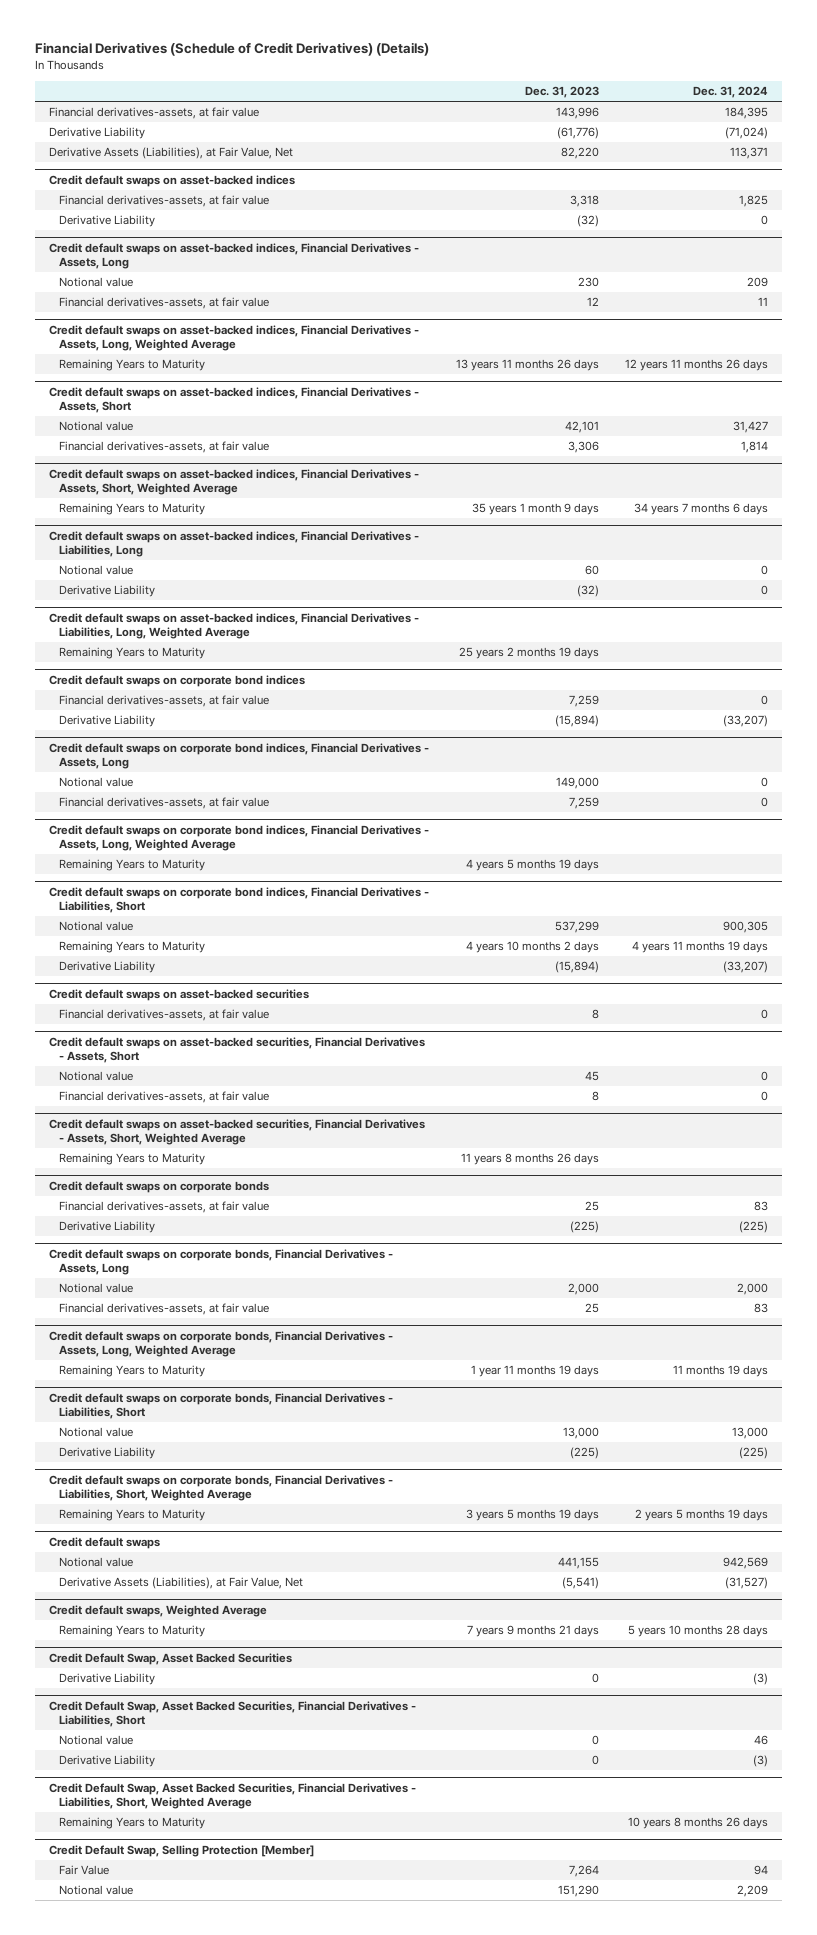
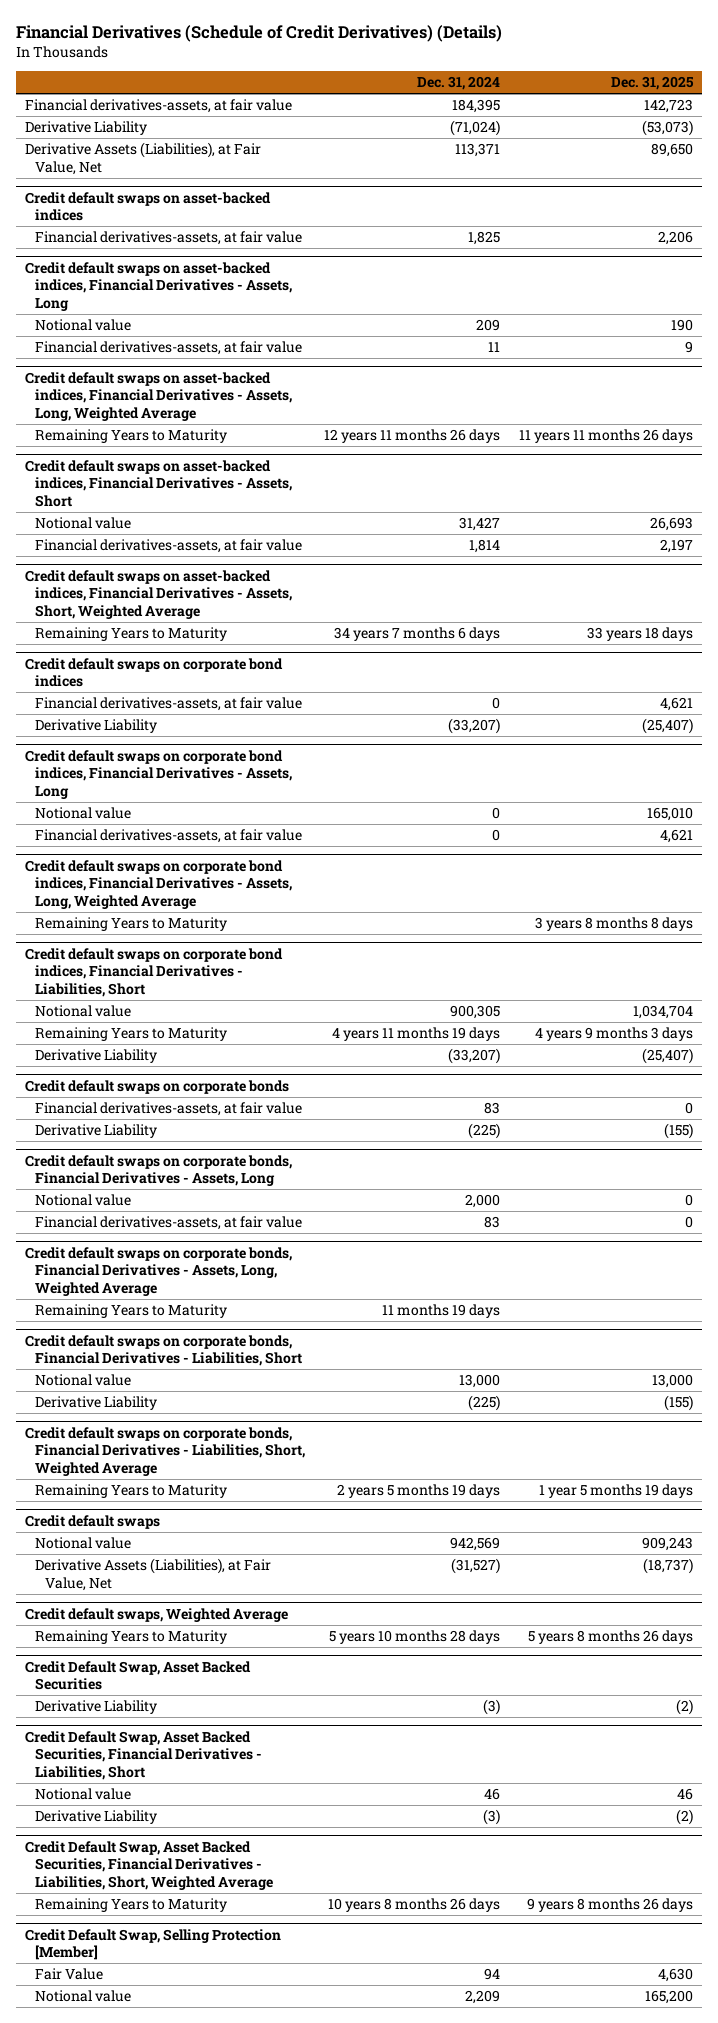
[524,85,599,98] Dec. 31, 2023 -> none
none -> [610,76,694,91] Dec. 31, 2025
[58,215,155,228] Derivative Liability -> none
[48,530,419,558] Credit default swaps on asset-backed indices, Financial Derivatives - Liabilities, Long -> none
[58,565,133,576] Notional value -> none
[58,585,155,598] Derivative Liability -> none
[48,612,419,640] Credit default swaps on asset-backed indices, Financial Derivatives - Liabilities, Long, Weighted Average -> none
[58,647,205,660] Remaining Years to Maturity -> none
[48,988,309,1001] Credit default swaps on asset-backed securities -> none
[58,1009,269,1022] Financial derivatives-assets, at fair value -> none
[48,1036,425,1064] Credit default swaps on asset-backed securities, Financial Derivatives - Assets, Short -> none
[58,1071,133,1082] Notional value -> none
[58,1091,269,1104] Financial derivatives-assets, at fair value -> none
[48,1118,425,1146] Credit default swaps on asset-backed securities, Financial Derivatives - Assets, Short, Weighted Average -> none
[58,1153,205,1166] Remaining Years to Maturity -> none

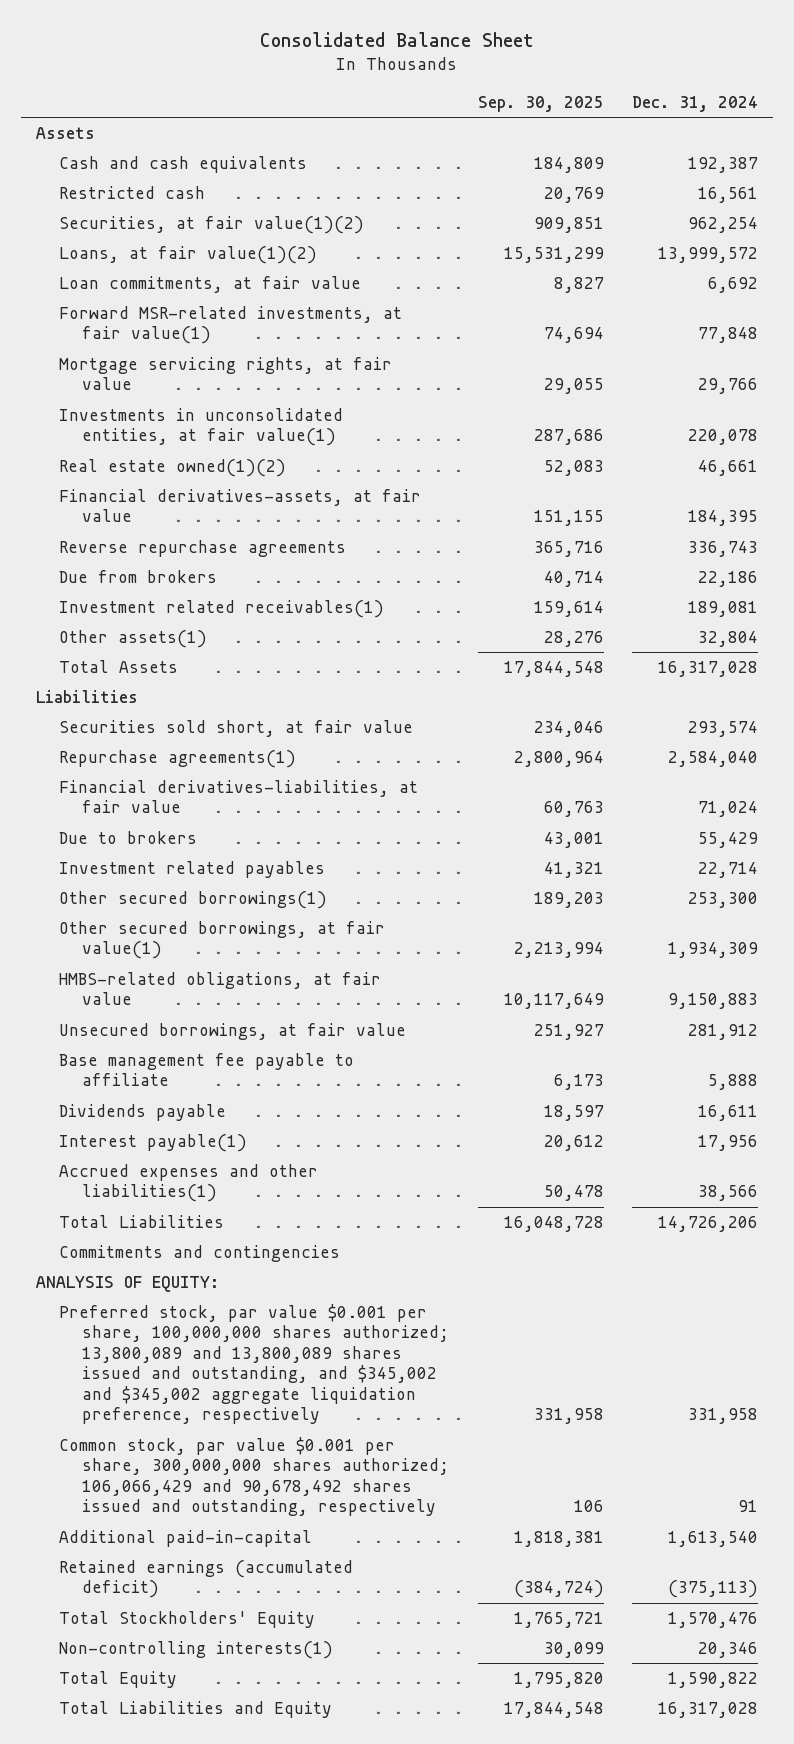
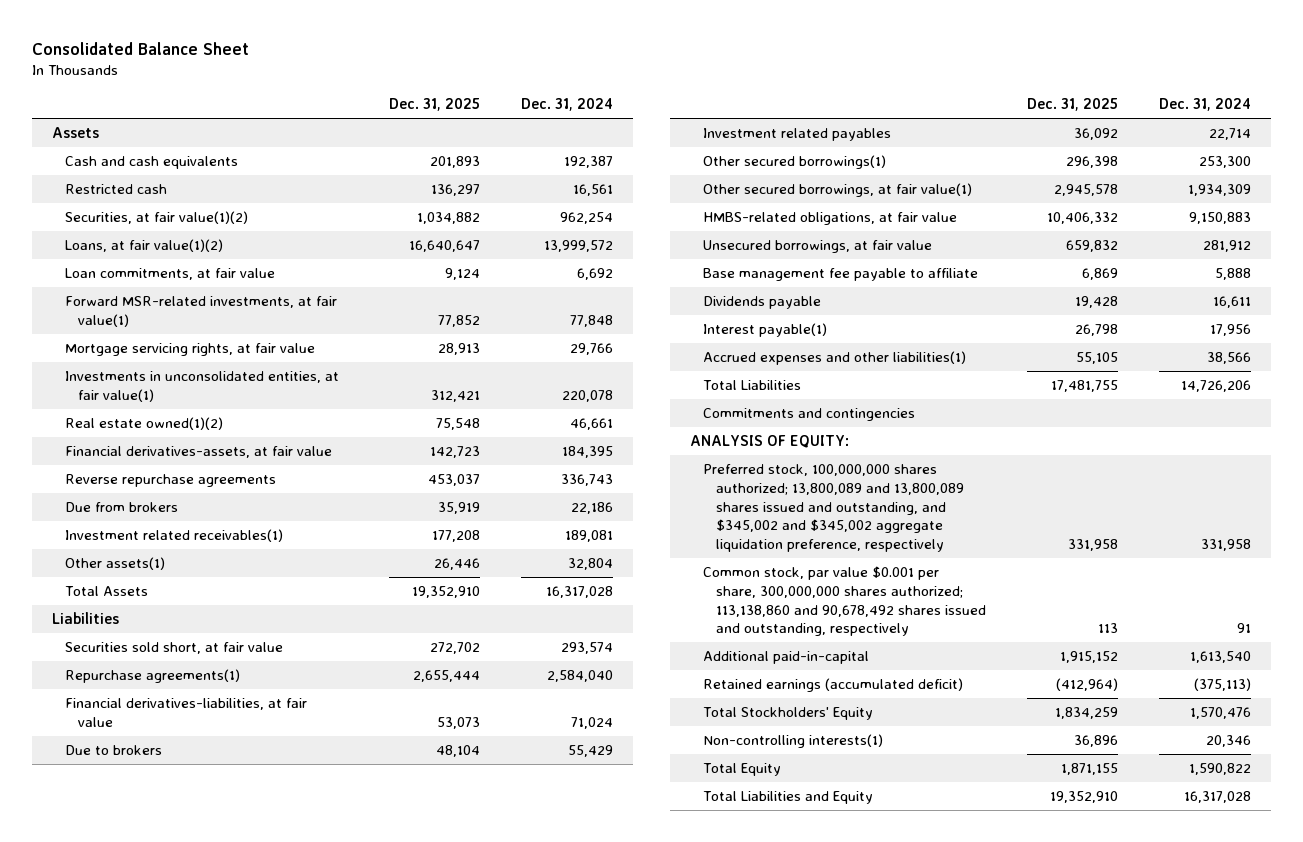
[477,95,604,112] Sep. 30, 2025 -> none
none -> [388,97,480,111] Dec. 31, 2025
[58,1303,449,1425] Preferred stock, par value $0.001 per share, 100,000,000 shares authorized; 13,800,089 and 13,800,089 shares issued and outstanding, and $345,002 and $345,002 aggregate liquidation preference, respectively -> [703,464,965,552] Preferred stock, 100,000,000 shares authorized; 13,800,089 and 13,800,089 shares issued and outstanding, and $345,002 and $345,002 aggregate liquidation preference, respectively
[58,1436,449,1517] Common stock, par value $0.001 per share, 300,000,000 shares authorized; 106,066,429 and 90,678,492 shares issued and outstanding, respectively -> [703,566,987,637] Common stock, par value $0.001 per share, 300,000,000 shares authorized; 113,138,860 and 90,678,492 shares issued and outstanding, respectively

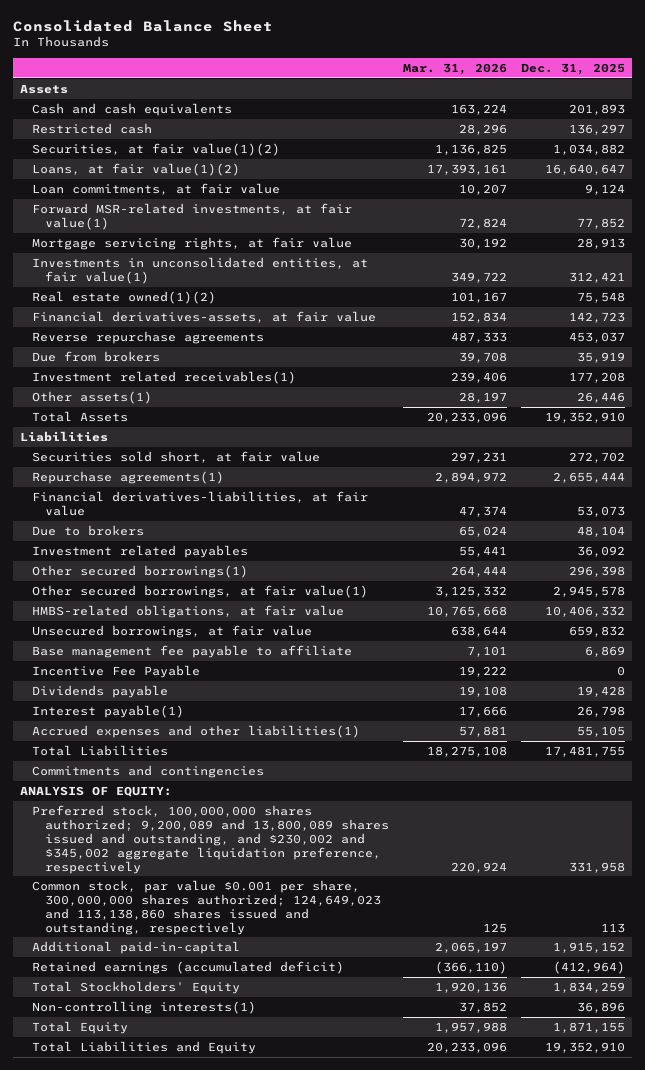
[520,97,613,111] Dec. 31, 2024 -> none
none -> [402,62,507,75] Mar. 31, 2026
none -> [32,664,201,678] Incentive Fee Payable
[703,464,965,552] Preferred stock, 100,000,000 shares authorized; 13,800,089 and 13,800,089 shares issued and outstanding, and $345,002 and $345,002 aggregate liquidation preference, respectively -> [32,804,389,874] Preferred stock, 100,000,000 shares authorized; 9,200,089 and 13,800,089 shares issued and outstanding, and $230,002 and $345,002 aggregate liquidation preference, respectively
[703,566,987,637] Common stock, par value $0.001 per share, 300,000,000 shares authorized; 113,138,860 and 90,678,492 shares issued and outstanding, respectively -> [32,879,381,935] Common stock, par value $0.001 per share, 300,000,000 shares authorized; 124,649,023 and 113,138,860 shares issued and outstanding, respectively

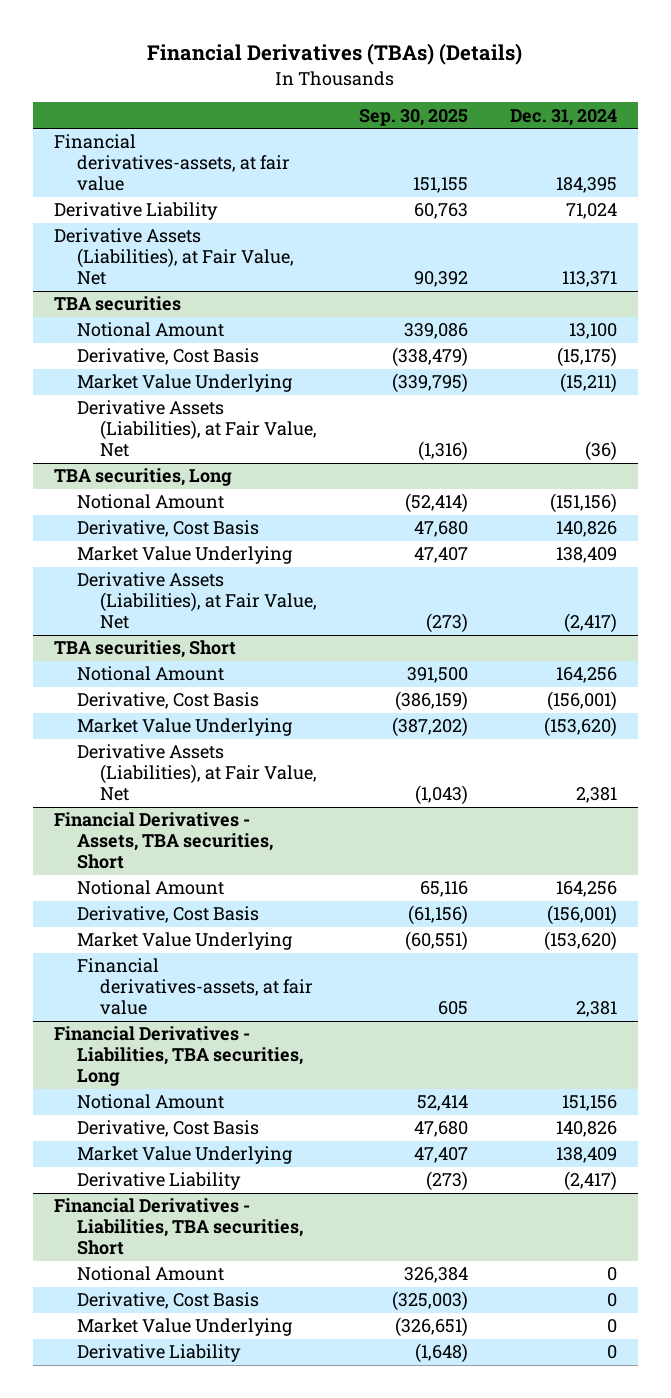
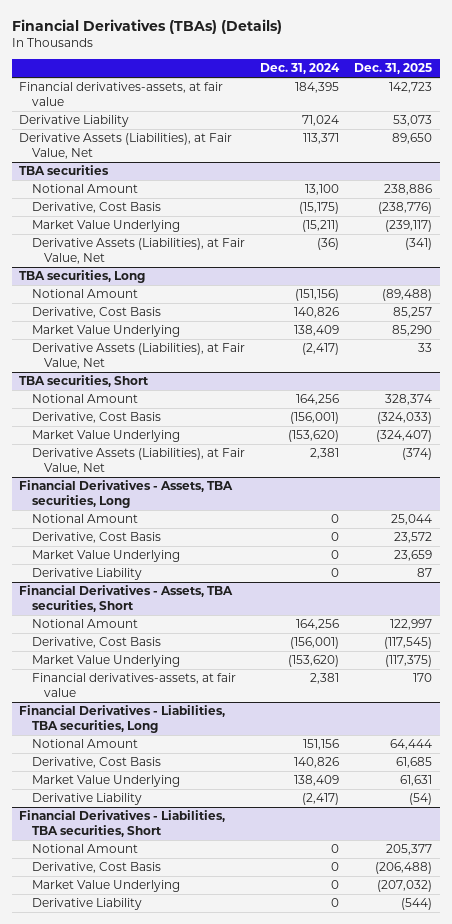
[358,108,468,126] Sep. 30, 2025 -> none
none -> [354,63,433,75] Dec. 31, 2025
none -> [19,480,234,509] Financial Derivatives - Assets, TBA securities, Long
none -> [31,514,138,524] Notional Amount
none -> [31,532,161,544] Derivative, Cost Basis
none -> [31,550,180,563] Market Value Underlying
none -> [31,568,142,581] Derivative Liability

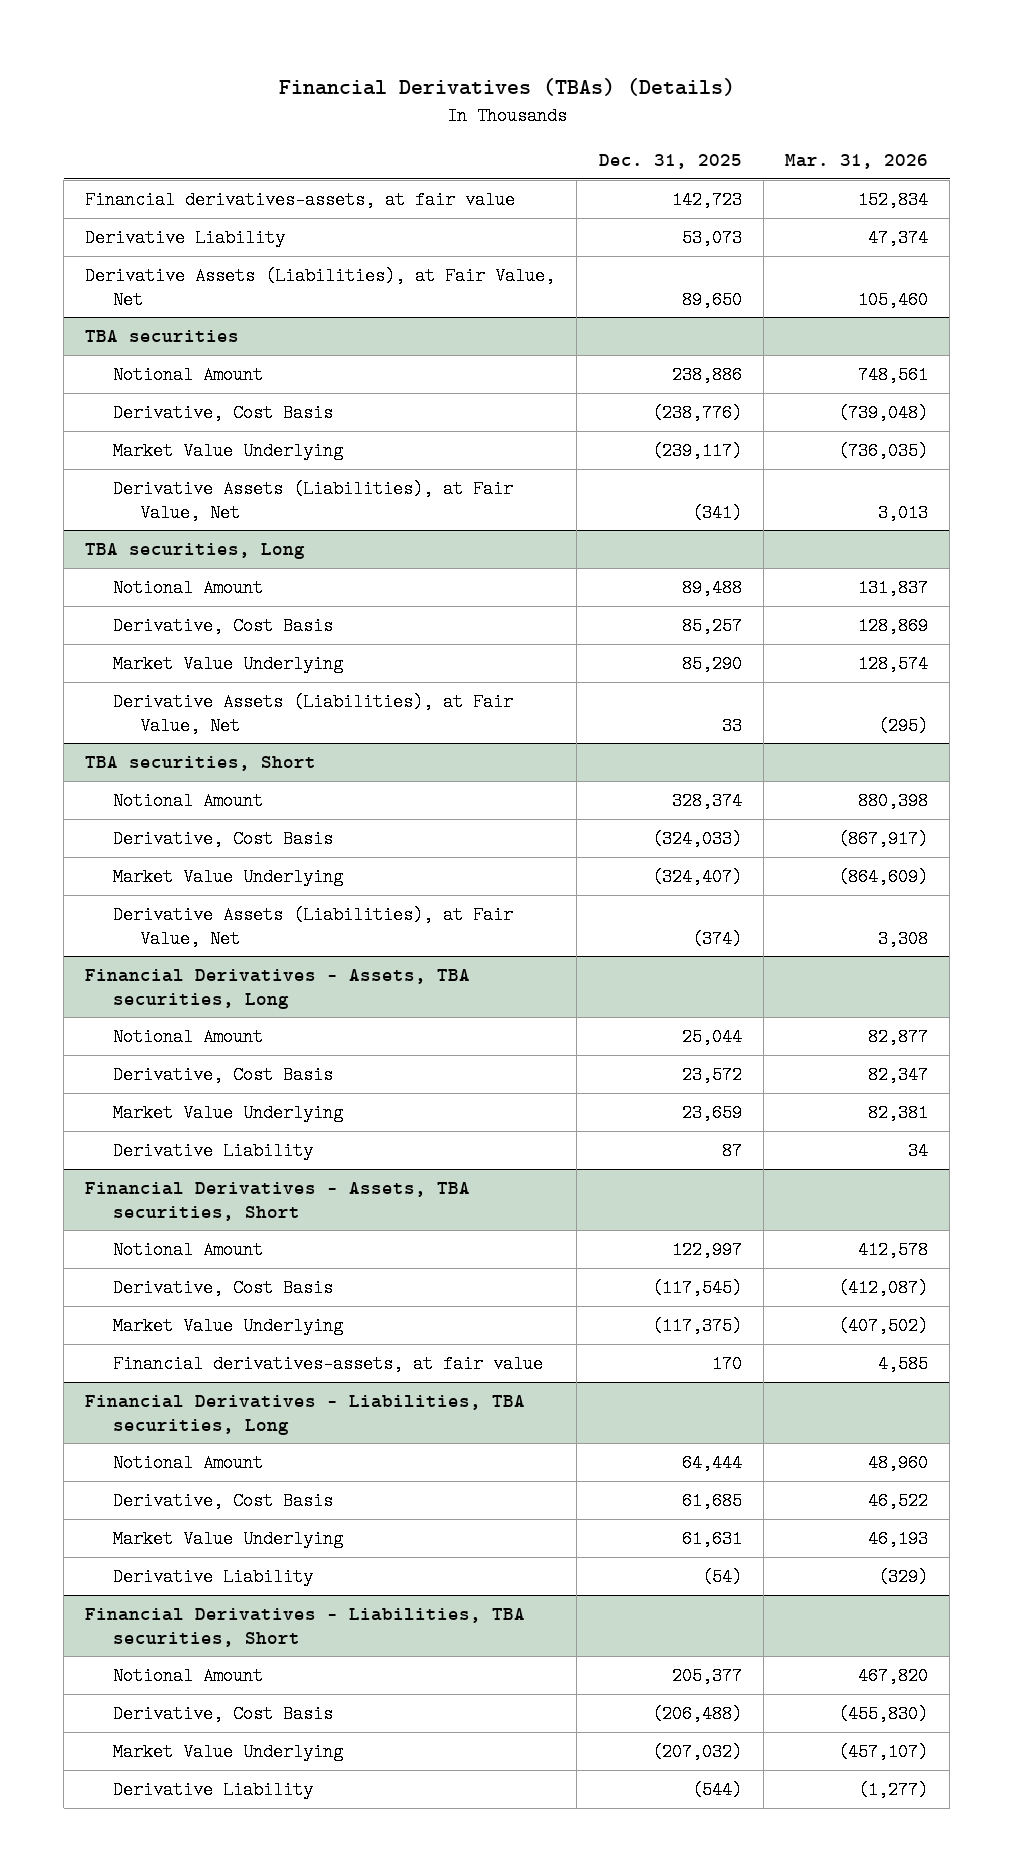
[260,63,341,75] Dec. 31, 2024 -> none
none -> [785,154,929,170] Mar. 31, 2026
[382,289,433,302] (89,488) -> [681,578,742,597] 89,488

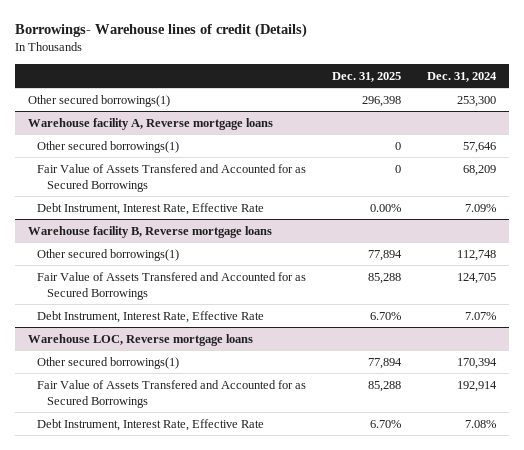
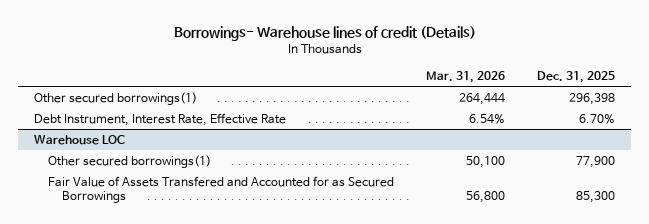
[427,71,498,82] Dec. 31, 2024 -> none
none -> [426,71,506,84] Mar. 31, 2026
[27,117,273,130] Warehouse facility A, Reverse mortgage loans -> none
[37,140,180,153] Other secured borrowings(1) -> none
[37,163,307,192] Fair Value of Assets Transfered and Accounted for as Secured Borrowings -> none
[37,202,265,215] Debt Instrument, Interest Rate, Effective Rate -> none
[27,225,272,238] Warehouse facility B, Reverse mortgage loans -> none
[37,248,180,261] Other secured borrowings(1) -> none
[37,271,307,300] Fair Value of Assets Transfered and Accounted for as Secured Borrowings -> none
[27,333,253,346] Warehouse LOC, Reverse mortgage loans -> none
[37,418,265,431] Debt Instrument, Interest Rate, Effective Rate -> none
none -> [34,134,126,145] Warehouse LOC
[368,357,403,369] 77,894 -> [576,155,616,168] 77,900
[368,380,402,392] 85,288 -> [576,190,616,203] 85,300

